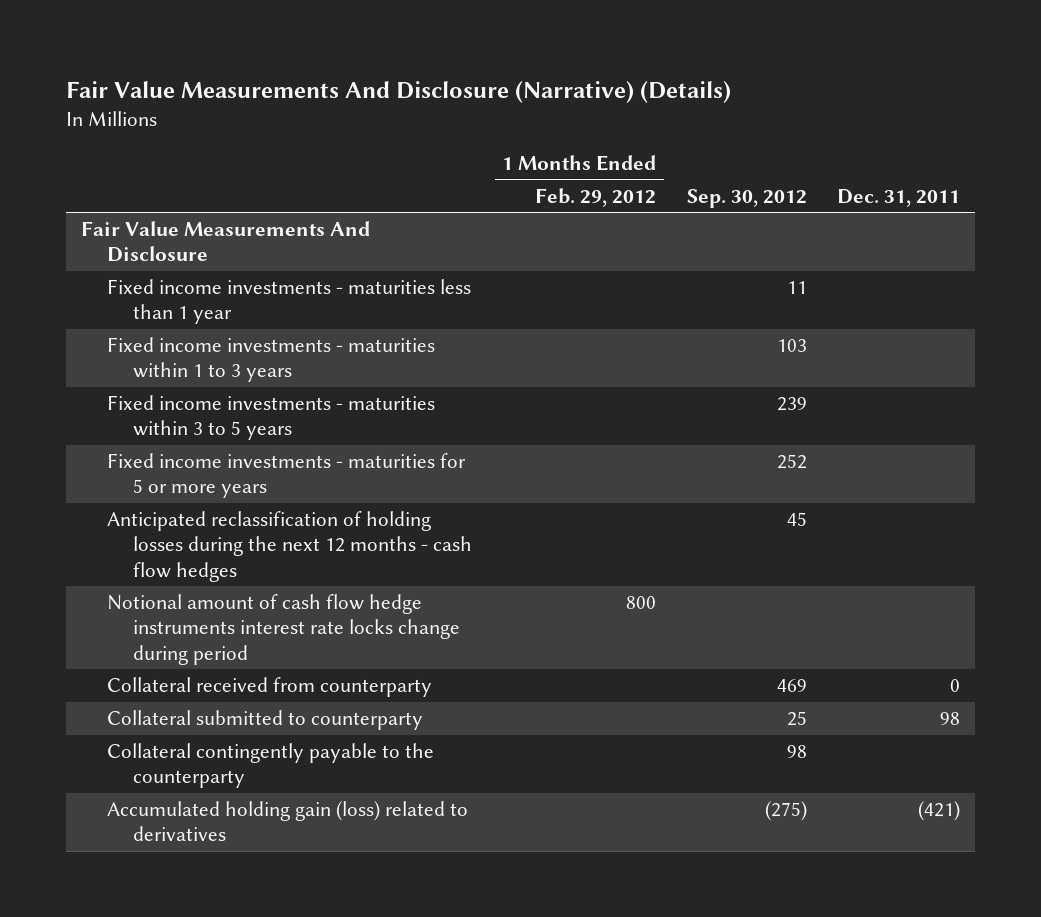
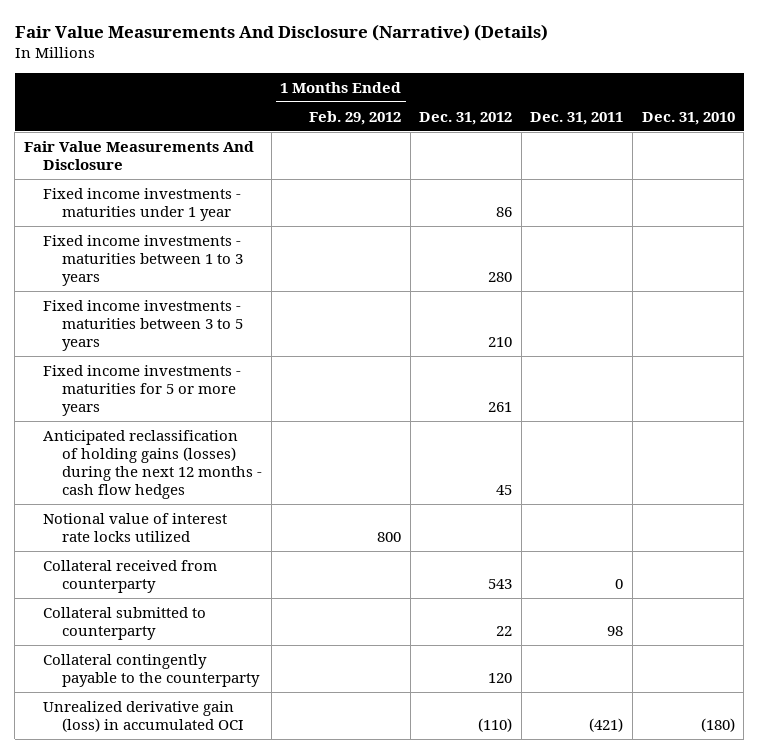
[686,188,807,208] Sep. 30, 2012 -> none
none -> [419,111,513,125] Dec. 31, 2012
none -> [641,111,735,125] Dec. 31, 2010
[106,279,471,325] Fixed income investments - maturities less than 1 year -> [43,187,242,221] Fixed income investments - maturities under 1 year
[106,337,435,383] Fixed income investments - maturities within 1 to 3 years -> [43,234,244,286] Fixed income investments - maturities between 1 to 3 years
[106,395,435,441] Fixed income investments - maturities within 3 to 5 years -> [43,299,244,351] Fixed income investments - maturities between 3 to 5 years
[106,511,472,582] Anticipated reclassification of holding losses during the next 12 months - cash flow hedges -> [43,429,263,499] Anticipated reclassification of holding gains (losses) during the next 12 months - cash flow hedges
[106,594,460,665] Notional amount of cash flow hedge instruments interest rate locks change during period -> [43,512,228,542] Notional value of interest rate locks utilized
[106,801,468,842] Accumulated holding gain (loss) related to derivatives -> [43,700,245,732] Unrealized derivative gain (loss) in accumulated OCI

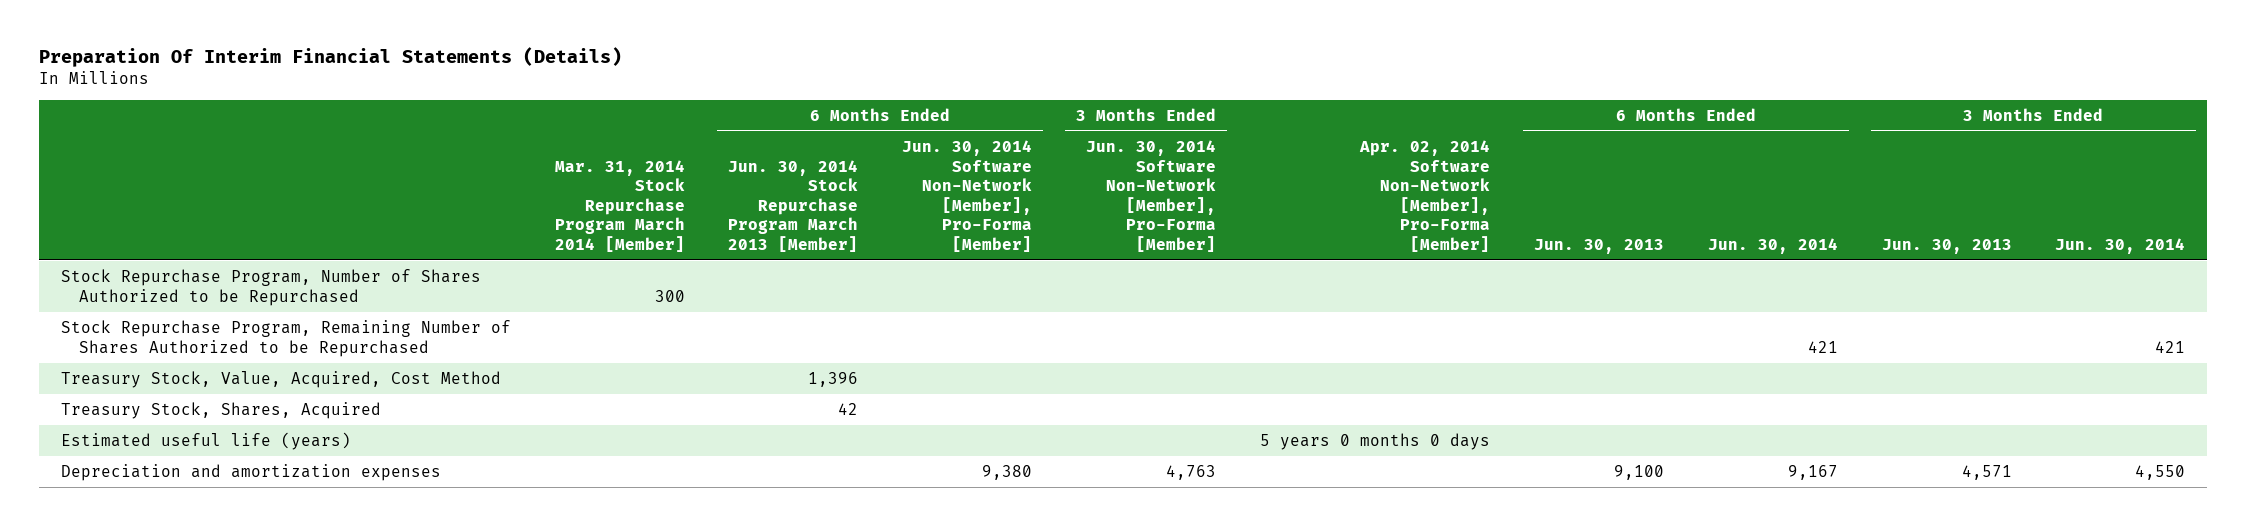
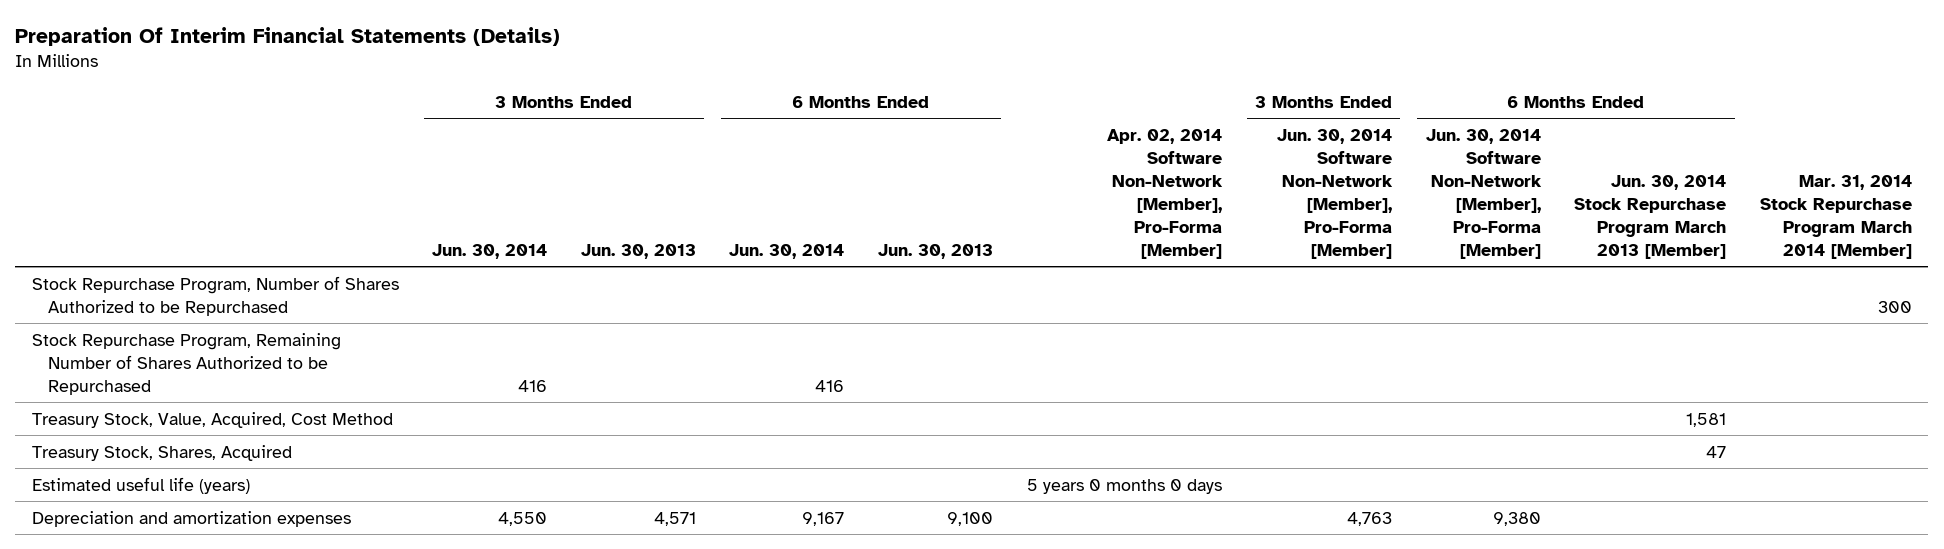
[1807,340,1838,353] 421 -> [815,379,845,392] 416
[2155,340,2186,353] 421 -> [518,379,548,392] 416
[808,372,859,388] 1,396 -> [1686,412,1727,427] 1,581
[838,403,859,416] 42 -> [1706,445,1727,458] 47

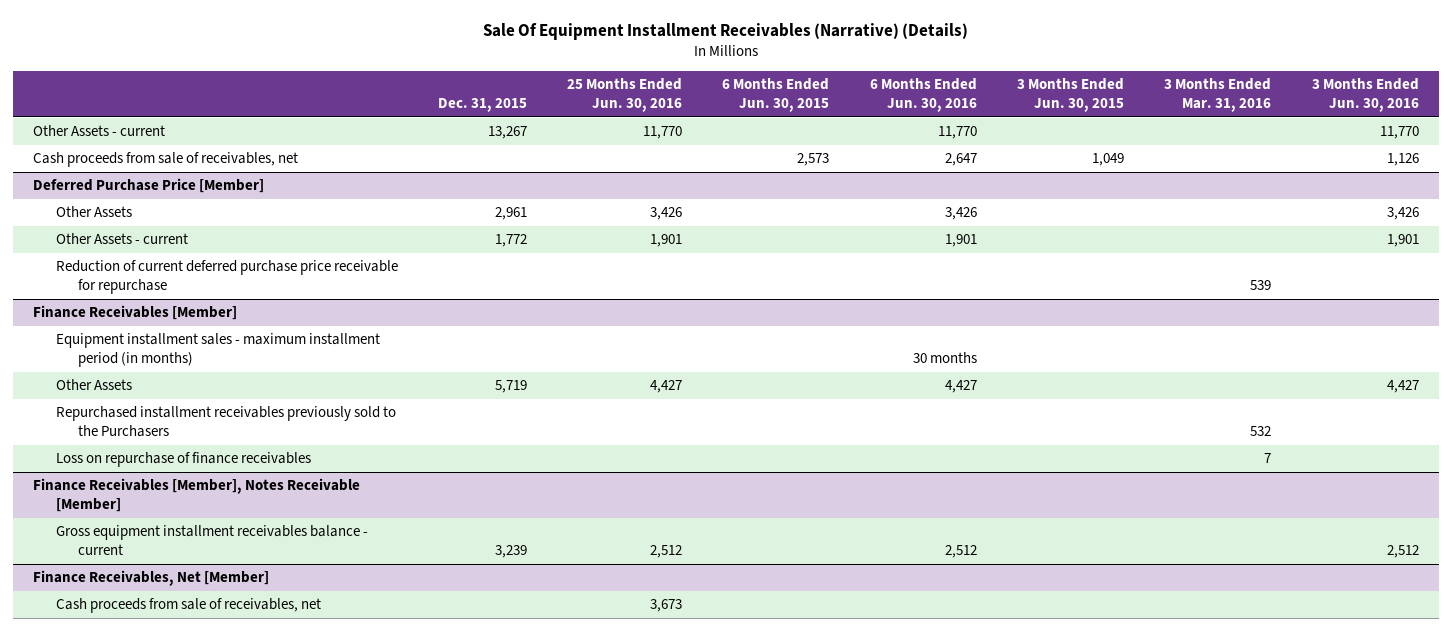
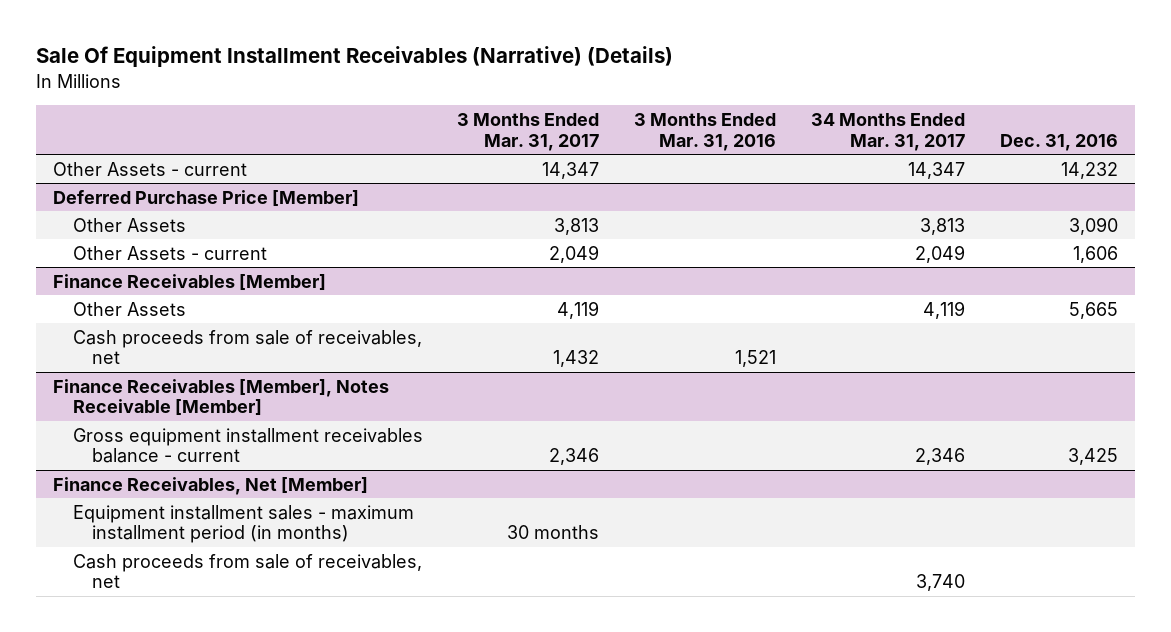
[437,98,527,113] Dec. 31, 2015 -> none
[567,78,683,113] 25 Months Ended Jun. 30, 2016 -> none
[722,78,830,113] 6 Months Ended Jun. 30, 2015 -> none
[869,78,977,113] 6 Months Ended Jun. 30, 2016 -> none
[1016,78,1124,113] 3 Months Ended Jun. 30, 2015 -> none
[1311,78,1419,113] 3 Months Ended Jun. 30, 2016 -> none
none -> [457,113,600,151] 3 Months Ended Mar. 31, 2017
none -> [810,113,965,151] 34 Months Ended Mar. 31, 2017
none -> [999,133,1118,151] Dec. 31, 2016
[32,152,298,168] Cash proceeds from sale of receivables, net -> none
[55,260,398,295] Reduction of current deferred purchase price receivable for repurchase -> none
[55,333,380,368] Equipment installment sales - maximum installment period (in months) -> none
[55,406,396,438] Repurchased installment receivables previously sold to the Purchasers -> none
[55,452,311,468] Loss on repurchase of finance receivables -> none
none -> [72,329,422,365] Cash proceeds from sale of receivables, net
none -> [72,504,414,544] Equipment installment sales - maximum installment period (in months)

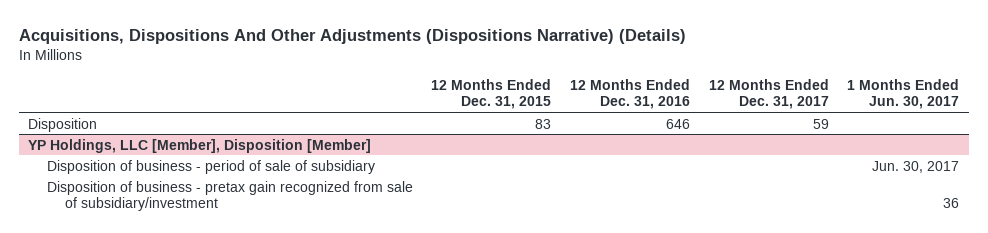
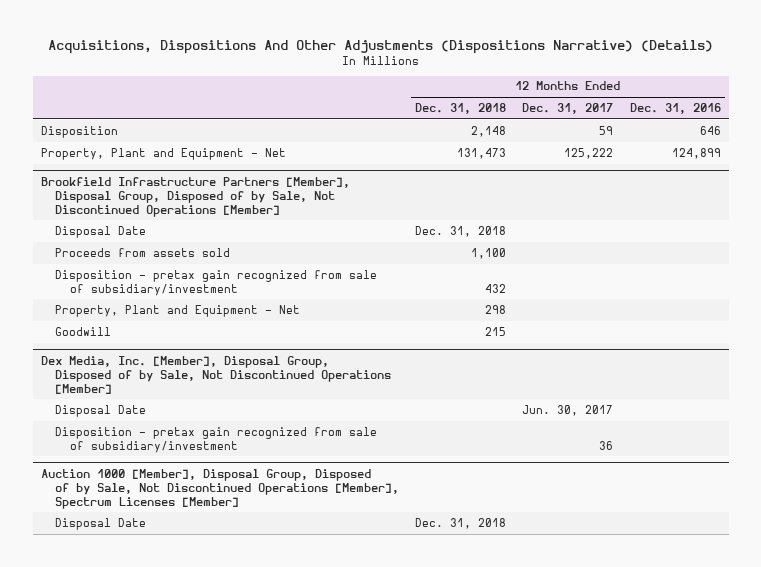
[431,78,552,110] 12 Months Ended Dec. 31, 2015 -> none
[847,78,960,110] 1 Months Ended Jun. 30, 2017 -> none
none -> [415,103,507,115] Dec. 31, 2018
[28,138,372,153] YP Holdings, LLC [Member], Disposition [Member] -> none
[46,159,375,174] Disposition of business - period of sale of subsidiary -> none
[46,180,413,212] Disposition of business - pretax gain recognized from sale of subsidiary/investment -> none
none -> [40,147,286,160] Property, Plant and Equipment - Net
none -> [40,176,350,217] Brookfield Infrastructure Partners [Member], Disposal Group, Disposed of by Sale, Not Discontinued Operations [Member]
none -> [55,225,147,238] Disposal Date
none -> [55,247,231,257] Proceeds from assets sold
none -> [55,269,378,296] Disposition - pretax gain recognized from sale of subsidiary/investment
none -> [55,304,301,317] Property, Plant and Equipment - Net
none -> [55,326,112,336] Goodwill
none -> [40,355,392,394] Dex Media, Inc. [Member], Disposal Group, Disposed of by Sale, Not Discontinued Operations [Member]
none -> [55,404,147,417] Disposal Date
none -> [55,426,378,453] Disposition - pretax gain recognized from sale of subsidiary/investment
none -> [40,468,400,509] Auction 1000 [Member], Disposal Group, Disposed of by Sale, Not Discontinued Operations [Member], Spectrum Licenses [Member]
none -> [55,517,147,530] Disposal Date

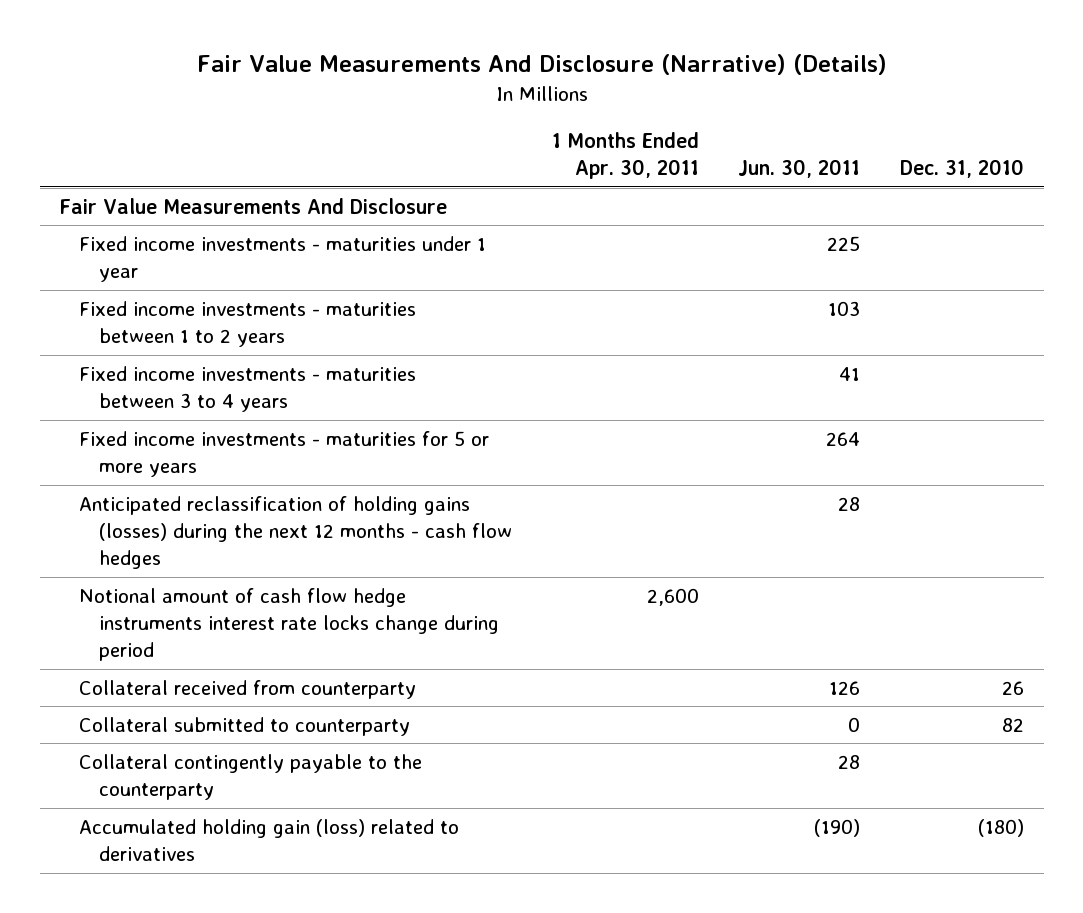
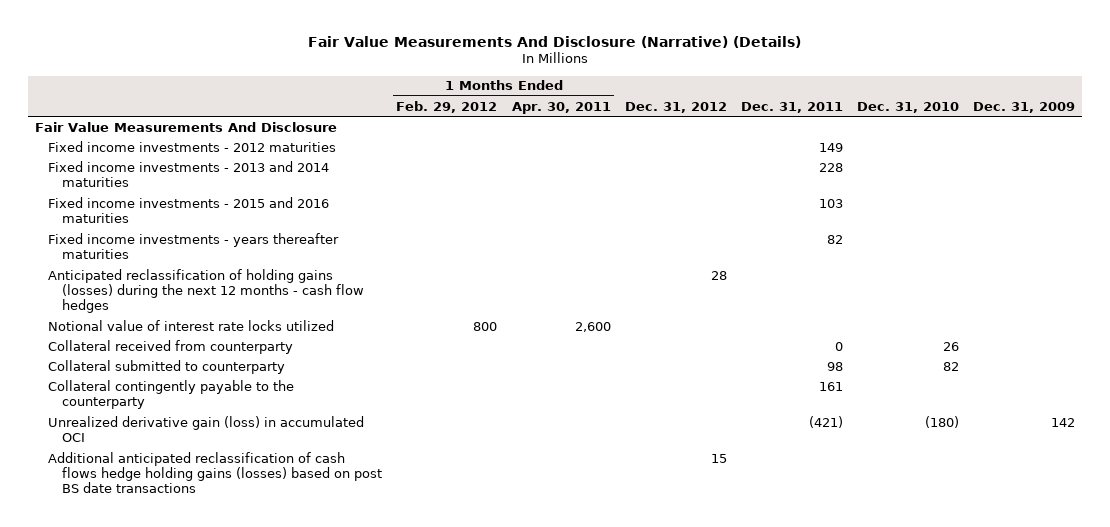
[738,159,861,179] Jun. 30, 2011 -> none
none -> [396,100,498,113] Feb. 29, 2012
none -> [624,101,727,113] Dec. 31, 2012
none -> [740,101,843,113] Dec. 31, 2011
none -> [973,101,1076,113] Dec. 31, 2009
[79,235,487,283] Fixed income investments - maturities under 1 year -> [48,140,337,152] Fixed income investments - 2012 maturities
[79,300,417,348] Fixed income investments - maturities between 1 to 2 years -> [48,160,330,187] Fixed income investments - 2013 and 2014 maturities
[79,365,417,413] Fixed income investments - maturities between 3 to 4 years -> [48,196,330,223] Fixed income investments - 2015 and 2016 maturities
[79,430,490,478] Fixed income investments - maturities for 5 or more years -> [48,232,340,259] Fixed income investments - years thereafter maturities
[79,587,500,662] Notional amount of cash flow hedge instruments interest rate locks change during period -> [48,319,335,331] Notional value of interest rate locks utilized
[79,818,460,862] Accumulated holding gain (loss) related to derivatives -> [48,415,365,442] Unrealized derivative gain (loss) in accumulated OCI
none -> [48,451,383,494] Additional anticipated reclassification of cash flows hedge holding gains (losses) based on post BS date transactions

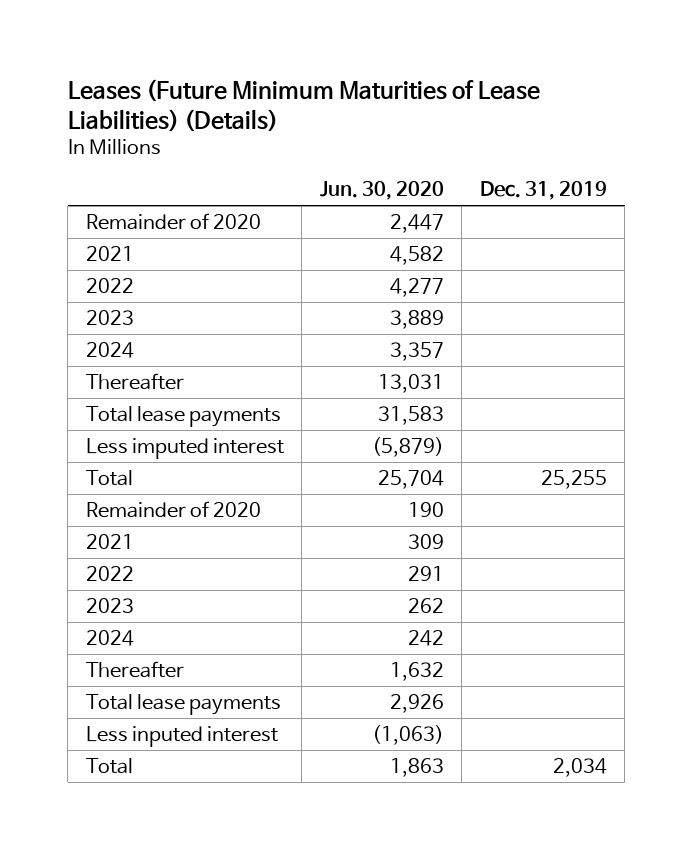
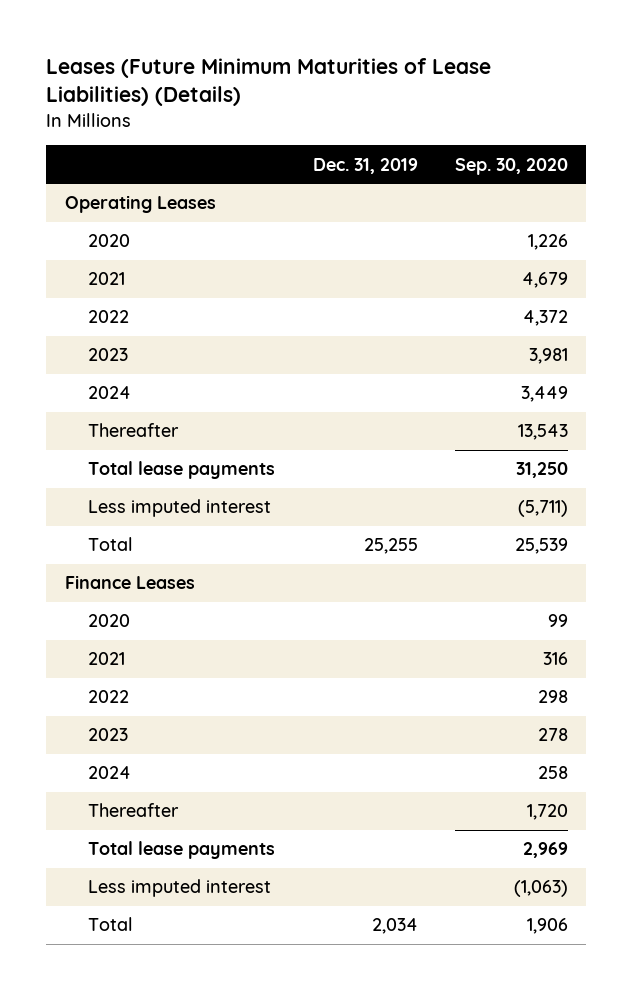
[319,181,444,201] Jun. 30, 2020 -> none
none -> [454,157,568,175] Sep. 30, 2020
none -> [64,195,216,214] Operating Leases
[85,213,261,231] Remainder of 2020 -> [88,234,131,248] 2020
none -> [64,575,195,590] Finance Leases
[85,501,261,519] Remainder of 2020 -> [88,614,131,628] 2020
[85,726,278,748] Less inputed interest -> [88,879,272,898] Less imputed interest

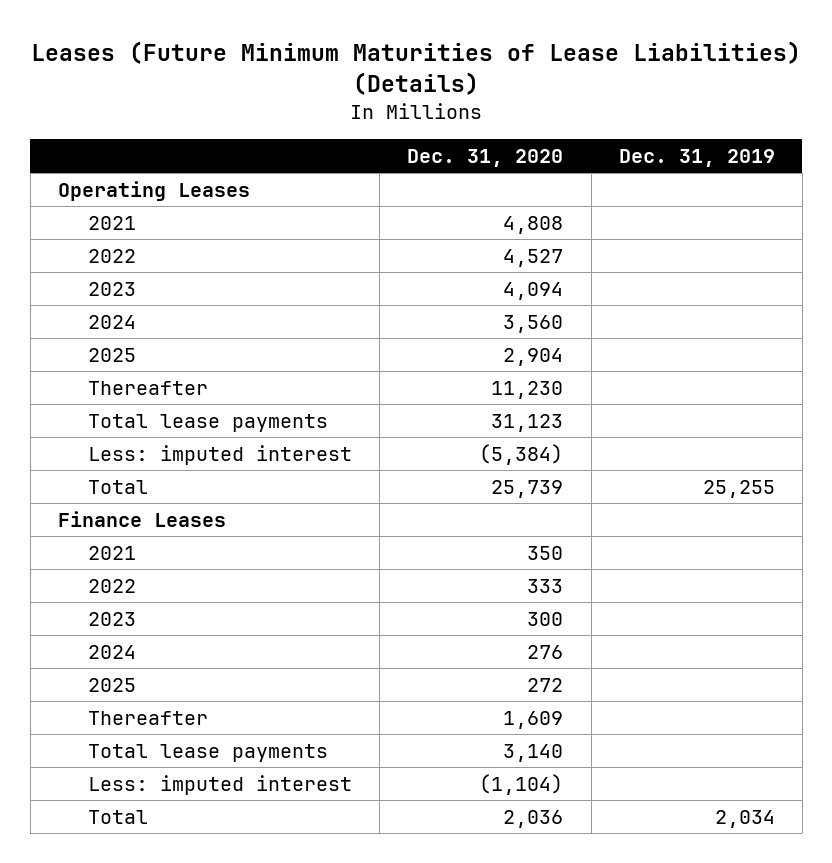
[454,157,568,175] Sep. 30, 2020 -> none
none -> [407,149,564,168] Dec. 31, 2020
[88,234,131,248] 2020 -> none
none -> [88,347,137,362] 2025
[88,499,272,518] Less imputed interest -> [88,444,353,465] Less: imputed interest
[88,614,131,628] 2020 -> none
none -> [88,677,137,692] 2025
[88,879,272,898] Less imputed interest -> [88,774,353,795] Less: imputed interest

